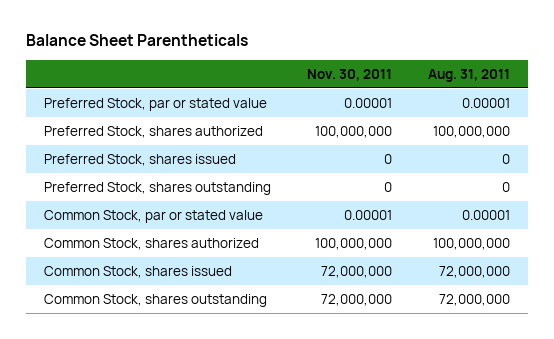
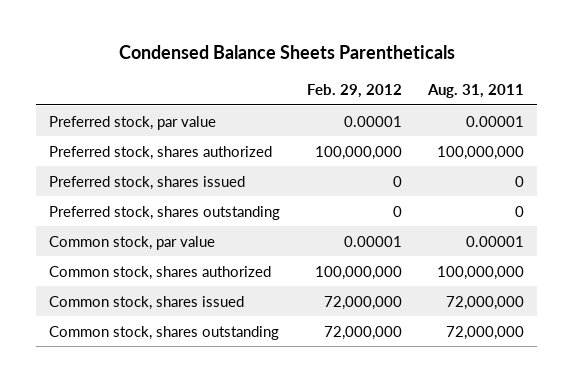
[25,34,248,47] Balance Sheet Parentheticals -> [118,45,455,60] Condensed Balance Sheets Parentheticals
[306,68,392,81] Nov. 30, 2011 -> none
none -> [306,84,402,99] Feb. 29, 2012
[43,97,267,111] Preferred Stock, par or stated value -> [49,115,217,130] Preferred stock, par value
[43,125,263,138] Preferred Stock, shares authorized -> [49,145,273,160] Preferred stock, shares authorized
[43,153,236,166] Preferred Stock, shares issued -> [49,175,246,190] Preferred stock, shares issued
[43,181,271,195] Preferred Stock, shares outstanding -> [49,205,281,220] Preferred stock, shares outstanding
[43,209,263,223] Common Stock, par or stated value -> [49,235,216,250] Common stock, par value
[43,237,259,250] Common Stock, shares authorized -> [49,265,272,280] Common stock, shares authorized
[43,265,232,278] Common Stock, shares issued -> [49,295,245,310] Common stock, shares issued
[43,293,267,307] Common Stock, shares outstanding -> [49,325,280,340] Common stock, shares outstanding

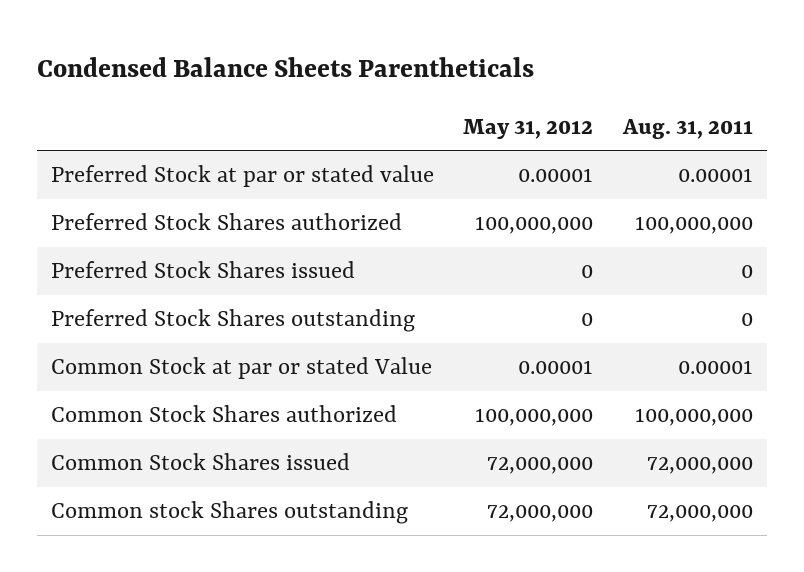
[306,84,402,99] Feb. 29, 2012 -> none
none -> [463,118,594,139] May 31, 2012
[49,115,217,130] Preferred stock, par value -> [51,165,435,188] Preferred Stock at par or stated value
[49,145,273,160] Preferred stock, shares authorized -> [51,213,403,231] Preferred Stock Shares authorized
[49,175,246,190] Preferred stock, shares issued -> [51,261,356,279] Preferred Stock Shares issued
[49,205,281,220] Preferred stock, shares outstanding -> [51,309,416,333] Preferred Stock Shares outstanding
[49,235,216,250] Common stock, par value -> [51,357,433,380] Common Stock at par or stated Value
[49,265,272,280] Common stock, shares authorized -> [51,405,398,423] Common Stock Shares authorized
[49,295,245,310] Common stock, shares issued -> [51,453,351,471] Common Stock Shares issued
[49,325,280,340] Common stock, shares outstanding -> [51,501,409,525] Common stock Shares outstanding

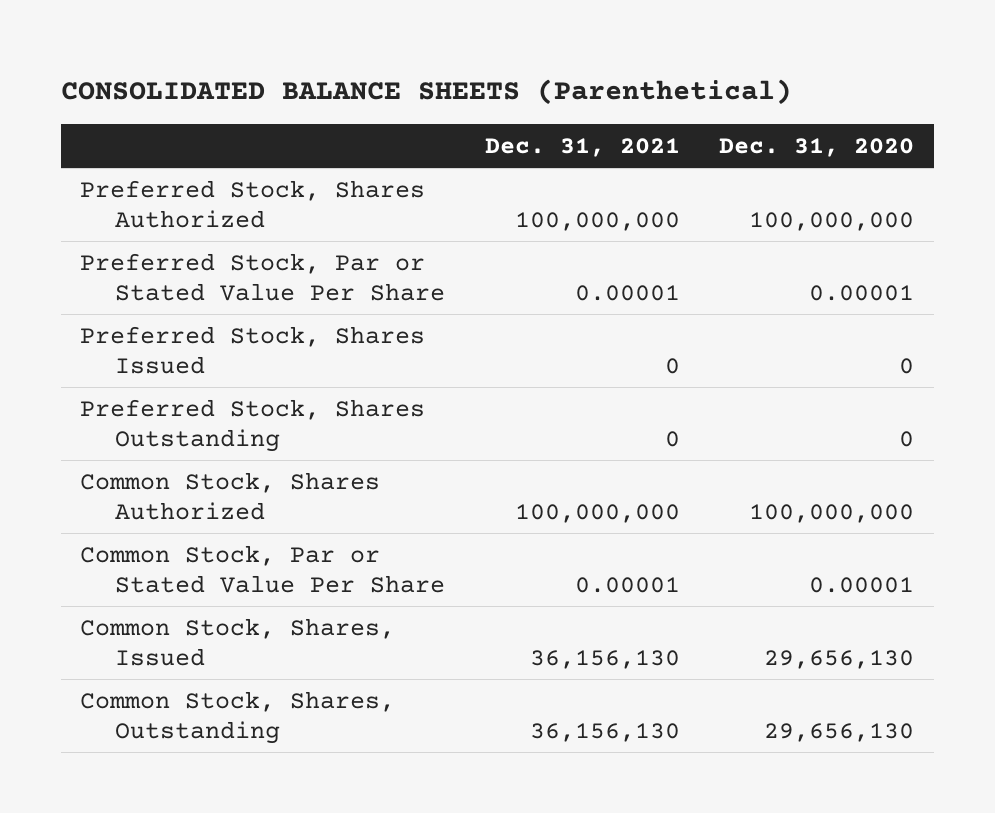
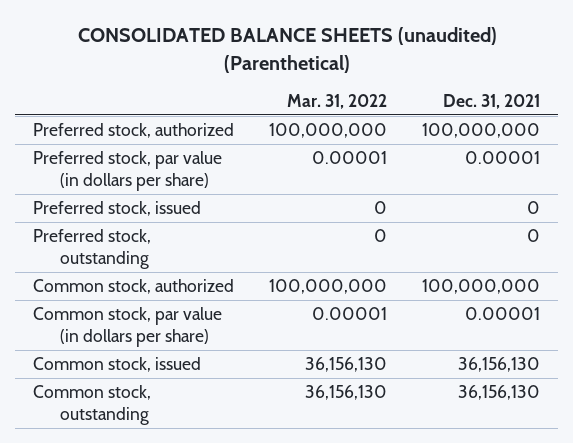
[60,79,792,106] CONSOLIDATED BALANCE SHEETS (Parenthetical) -> [77,27,497,73] CONSOLIDATED BALANCE SHEETS (unaudited) (Parenthetical)
[719,137,915,157] Dec. 31, 2020 -> none
none -> [287,94,388,110] Mar. 31, 2022
[80,179,426,228] Preferred Stock, Shares Authorized -> [32,123,234,139] Preferred stock, authorized
[80,252,445,301] Preferred Stock, Par or Stated Value Per Share -> [32,151,222,192] Preferred stock, par value (in dollars per share)
[80,325,426,374] Preferred Stock, Shares Issued -> [32,201,201,217] Preferred stock, issued
[80,398,426,452] Preferred Stock, Shares Outstanding -> [32,229,151,270] Preferred stock, outstanding
[80,471,381,520] Common Stock, Shares Authorized -> [32,279,234,295] Common stock, authorized
[80,544,445,593] Common Stock, Par or Stated Value Per Share -> [32,307,222,348] Common stock, par value (in dollars per share)
[80,617,396,666] Common Stock, Shares, Issued -> [32,357,201,373] Common stock, issued
[80,690,396,744] Common Stock, Shares, Outstanding -> [32,385,151,426] Common stock, outstanding

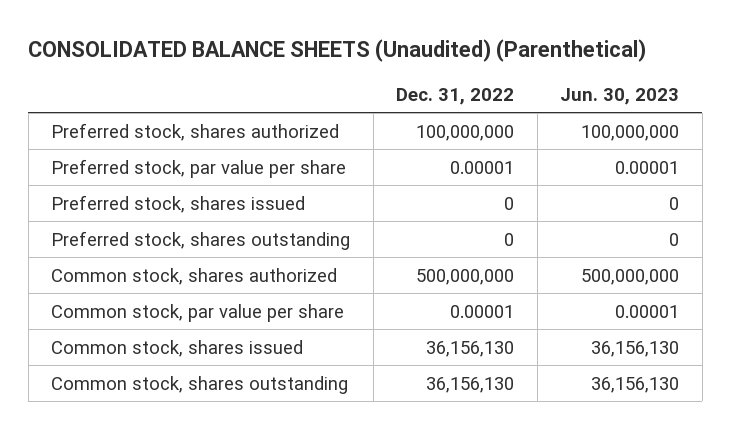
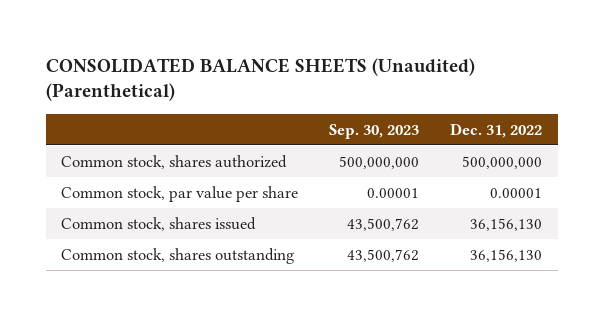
[560,87,680,105] Jun. 30, 2023 -> none
none -> [329,123,420,139] Sep. 30, 2023
[51,122,340,141] Preferred stock, shares authorized -> none
[51,158,347,178] Preferred stock, par value per share -> none
[51,194,306,213] Preferred stock, shares issued -> none
[51,230,351,250] Preferred stock, shares outstanding -> none

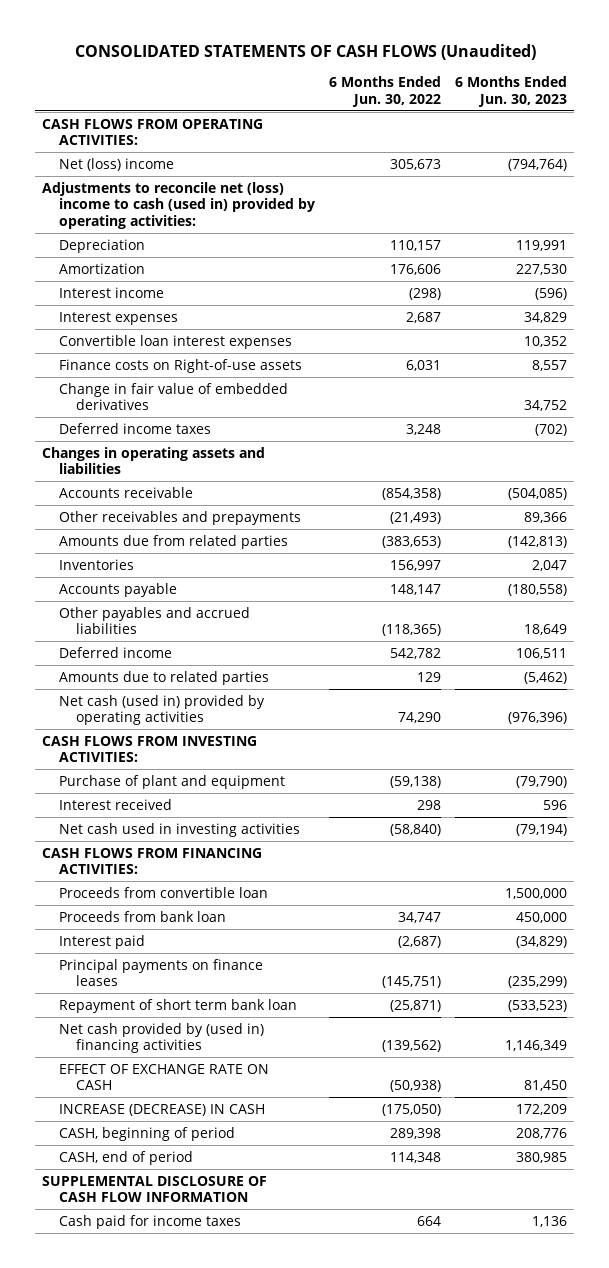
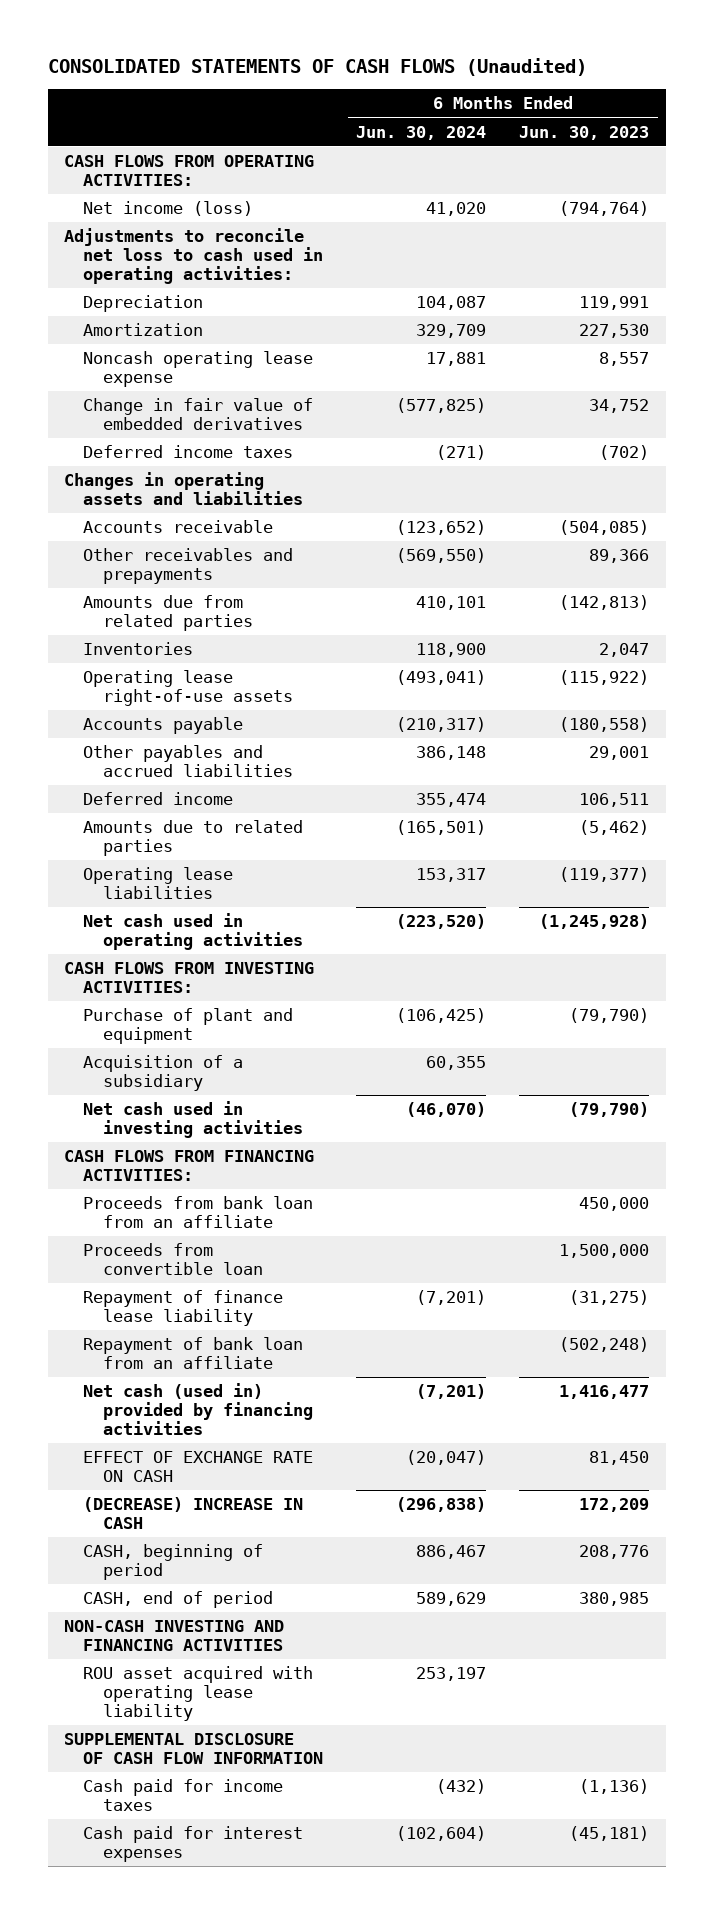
[329,76,442,107] 6 Months Ended Jun. 30, 2022 -> none
none -> [356,125,487,140] Jun. 30, 2024
[59,157,175,171] Net (loss) income -> [83,201,254,217] Net income (loss)
[42,181,316,230] Adjustments to reconcile net (loss) income to cash (used in) provided by operating activities: -> [64,228,324,285] Adjustments to reconcile net loss to cash used in operating activities:
[59,286,165,298] Interest income -> none
[59,311,179,325] Interest expenses -> none
[59,334,293,349] Convertible loan interest expenses -> none
[59,358,303,373] Finance costs on Right-of-use assets -> [83,351,314,388] Noncash operating lease expense
none -> [83,670,293,707] Operating lease right-of-use assets
[524,624,568,636] 18,649 -> [589,746,650,761] 29,001
none -> [83,867,234,900] Operating lease liabilities
[59,694,266,726] Net cash (used in) provided by operating activities -> [83,913,303,951] Net cash used in operating activities
[508,712,568,725] (976,396) -> [539,914,650,930] (1,245,928)
[59,798,173,810] Interest received -> none
none -> [83,1055,244,1092] Acquisition of a subsidiary
[516,823,568,836] (79,194) -> [569,1102,650,1118] (79,790)
none -> [83,1196,314,1229] Proceeds from bank loan from an affiliate
[59,910,227,922] Proceeds from bank loan -> none
[59,934,146,949] Interest paid -> none
[59,958,264,987] Principal payments on finance leases -> none
[59,998,298,1013] Repayment of short term bank loan -> none
none -> [83,1290,284,1327] Repayment of finance lease liability
none -> [83,1337,304,1370] Repayment of bank loan from an affiliate
[59,1022,265,1054] Net cash provided by (used in) financing activities -> [83,1383,313,1436] Net cash (used in) provided by financing activities
[505,1040,568,1052] 1,146,349 -> [559,1385,650,1400] 1,416,477
[59,1103,266,1116] INCREASE (DECREASE) IN CASH -> [83,1497,304,1530] (DECREASE) INCREASE IN CASH
none -> [64,1620,285,1652] NON-CASH INVESTING AND FINANCING ACTIVITIES
none -> [83,1666,314,1722] ROU asset acquired with operating lease liability
[532,1215,568,1227] 1,136 -> [579,1779,650,1795] (1,136)
none -> [83,1826,304,1863] Cash paid for interest expenses

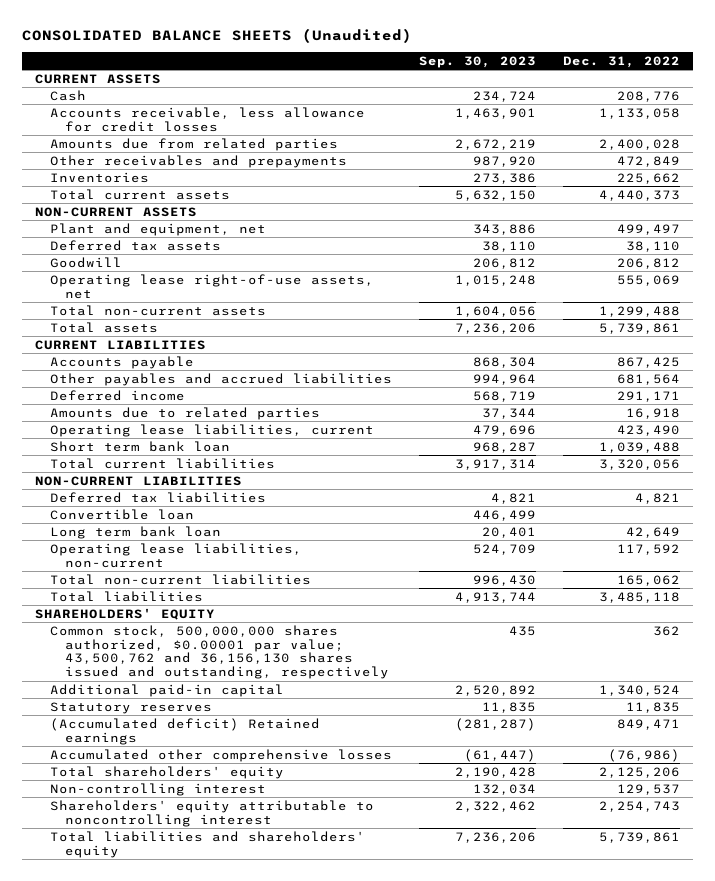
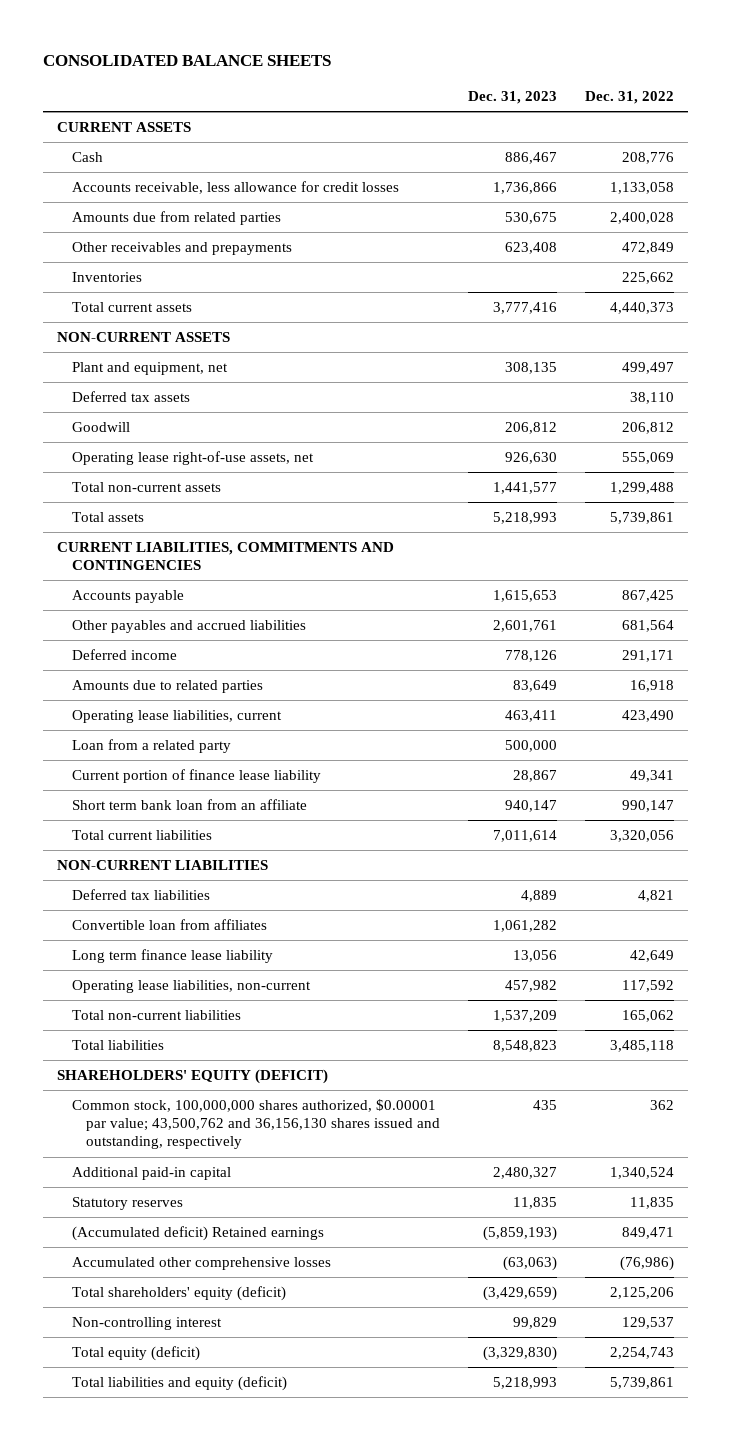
[22,28,413,44] CONSOLIDATED BALANCE SHEETS (Unaudited) -> [43,55,332,67] CONSOLIDATED BALANCE SHEETS
[419,55,537,68] Sep. 30, 2023 -> none
none -> [468,91,558,105] Dec. 31, 2023
[35,339,207,350] CURRENT LIABILITIES -> [57,541,395,571] CURRENT LIABILITIES, COMMITMENTS AND CONTINGENCIES
none -> [71,738,231,753] Loan from a related party
none -> [71,768,321,783] Current portion of finance lease liability
[50,440,231,452] Short term bank loan -> [71,798,307,810] Short term bank loan from an affiliate
[598,441,680,453] 1,039,488 -> [621,799,674,812] 990,147
[50,508,195,520] Convertible loan -> [71,918,267,930] Convertible loan from affiliates
[50,525,222,539] Long term bank loan -> [71,948,273,963] Long term finance lease liability
[35,607,216,620] SHAREHOLDERS' EQUITY -> [57,1068,329,1084] SHAREHOLDERS' EQUITY (DEFICIT)
[50,624,390,680] Common stock, 500,000,000 shares authorized, $0.00001 par value; 43,500,762 and 36,156,130 shares issued and outstanding, respectively -> [71,1098,441,1150] Common stock, 100,000,000 shares authorized, $0.00001 par value; 43,500,762 and 36,156,130 shares issued and outstanding, respectively
[50,765,285,779] Total shareholders' equity -> [71,1285,286,1301] Total shareholders' equity (deficit)
[50,799,375,827] Shareholders' equity attributable to noncontrolling interest -> [71,1345,200,1361] Total equity (deficit)
[50,830,366,858] Total liabilities and shareholders' equity -> [71,1375,287,1391] Total liabilities and equity (deficit)

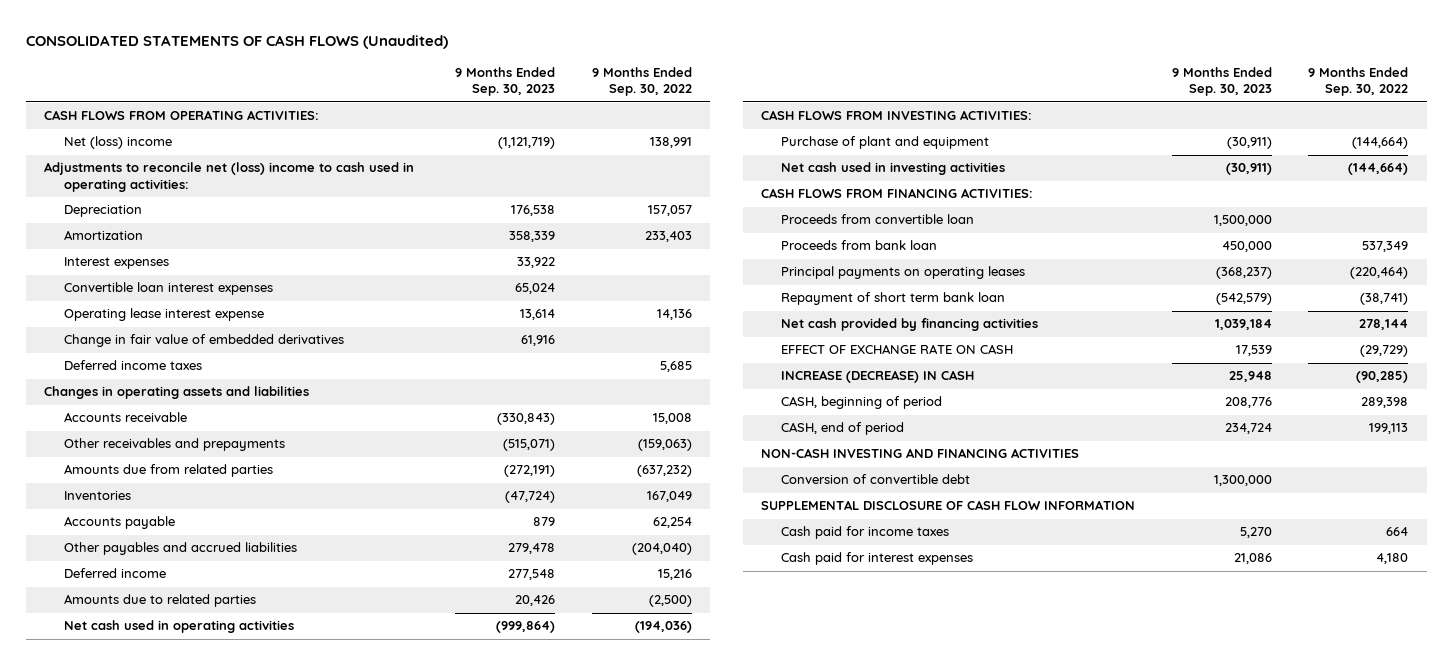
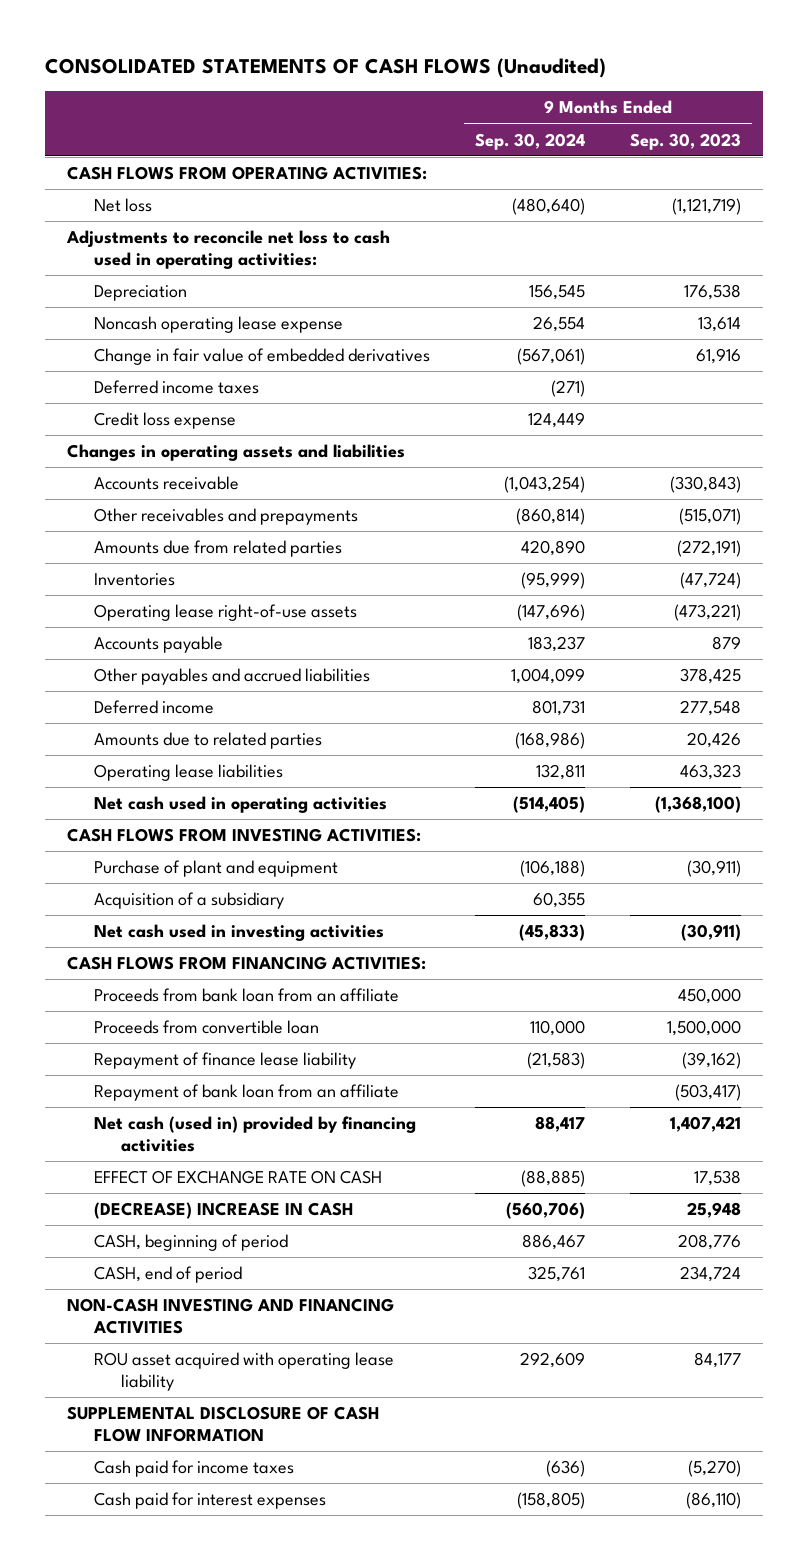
[591,66,692,97] 9 Months Ended Sep. 30, 2022 -> none
none -> [474,132,585,150] Sep. 30, 2024
[64,136,173,150] Net (loss) income -> [94,198,153,213] Net loss
[44,162,415,193] Adjustments to reconcile net (loss) income to cash used in operating activities: -> [66,230,391,269] Adjustments to reconcile net loss to cash used in operating activities:
[64,230,144,241] Amortization -> none
[64,257,170,270] Interest expenses -> none
[64,282,274,296] Convertible loan interest expenses -> none
[64,308,265,322] Operating lease interest expense -> [94,316,344,334] Noncash operating lease expense
none -> [94,412,237,430] Credit loss expense
none -> [94,604,358,622] Operating lease right-of-use assets
[507,543,555,555] 279,478 -> [679,668,741,685] 378,425
none -> [94,764,284,782] Operating lease liabilities
[495,621,555,634] (999,864) -> [654,796,741,814] (1,368,100)
none -> [94,892,285,910] Acquisition of a subsidiary
none -> [94,988,400,1003] Proceeds from bank loan from an affiliate
[781,240,938,251] Proceeds from bank loan -> none
[781,266,1026,280] Principal payments on operating leases -> none
[781,292,1006,306] Repayment of short term bank loan -> none
none -> [94,1052,357,1070] Repayment of finance lease liability
none -> [94,1084,400,1102] Repayment of bank loan from an affiliate
[781,318,1039,332] Net cash provided by financing activities -> [94,1116,417,1152] Net cash (used in) provided by financing activities
[1214,319,1272,331] 1,039,184 -> [669,1116,741,1133] 1,407,421
[1235,345,1272,357] 17,539 -> [693,1170,741,1187] 17,538
[781,370,975,384] INCREASE (DECREASE) IN CASH -> [94,1202,354,1220] (DECREASE) INCREASE IN CASH
[781,474,971,485] Conversion of convertible debt -> none
none -> [94,1352,395,1391] ROU asset acquired with operating lease liability
[1239,527,1272,539] 5,270 -> [687,1460,741,1478] (5,270)
[1233,553,1272,565] 21,086 -> [685,1492,741,1510] (86,110)

